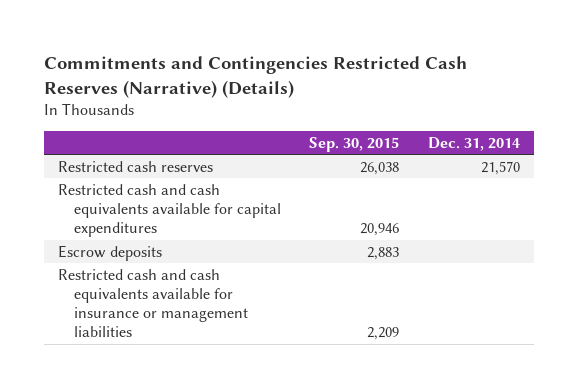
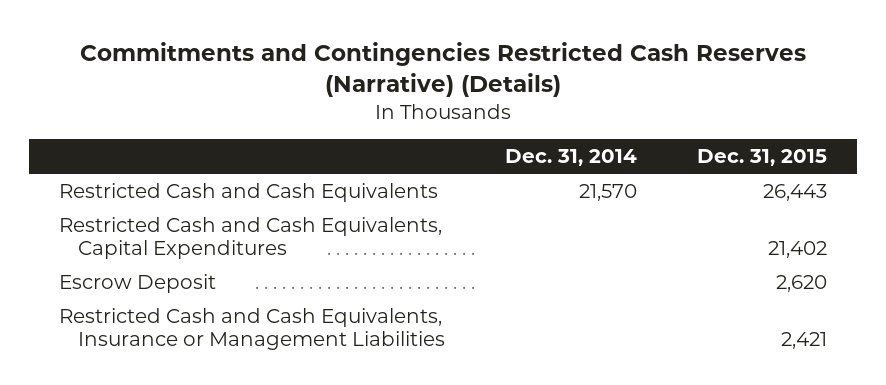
[309,137,400,153] Sep. 30, 2015 -> none
none -> [696,149,827,167] Dec. 31, 2015
[58,160,214,172] Restricted cash reserves -> [59,183,439,203] Restricted Cash and Cash Equivalents
[58,183,281,238] Restricted cash and cash equivalents available for capital expenditures -> [59,217,443,260] Restricted Cash and Cash Equivalents, Capital Expenditures
[58,244,163,261] Escrow deposits -> [59,274,217,294] Escrow Deposit
[58,268,248,338] Restricted cash and cash equivalents available for insurance or management liabilities -> [59,308,446,351] Restricted Cash and Cash Equivalents, Insurance or Management Liabilities

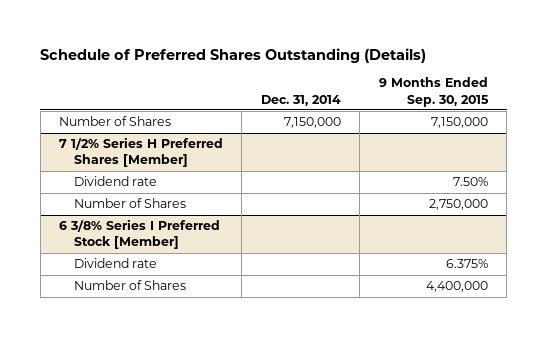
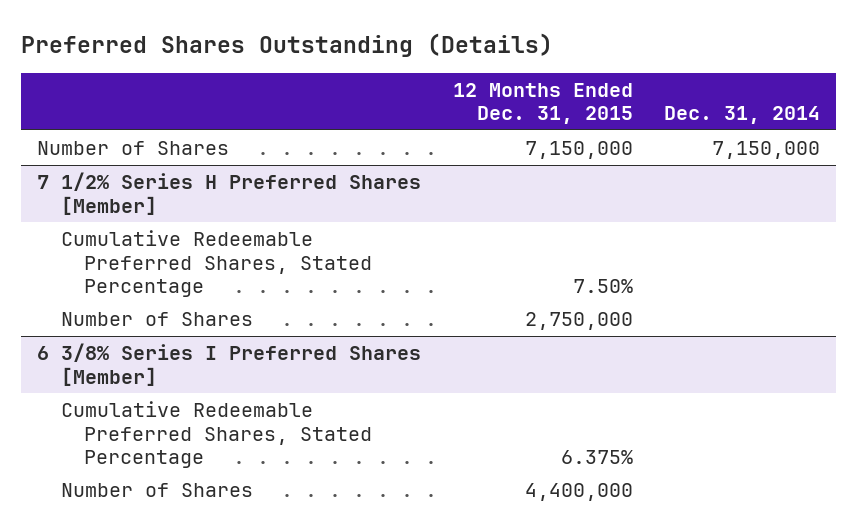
[40,47,427,63] Schedule of Preferred Shares Outstanding (Details) -> [21,32,554,57] Preferred Shares Outstanding (Details)
[378,77,489,107] 9 Months Ended Sep. 30, 2015 -> none
none -> [452,83,633,125] 12 Months Ended Dec. 31, 2015
[73,176,157,187] Dividend rate -> none
none -> [60,230,373,297] Cumulative Redeemable Preferred Shares, Stated Percentage
[73,258,157,269] Dividend rate -> none
[58,219,220,250] 6 3/8% Series I Preferred Stock [Member] -> [37,343,422,386] 6 3/8% Series I Preferred Shares [Member]
none -> [60,401,373,468] Cumulative Redeemable Preferred Shares, Stated Percentage

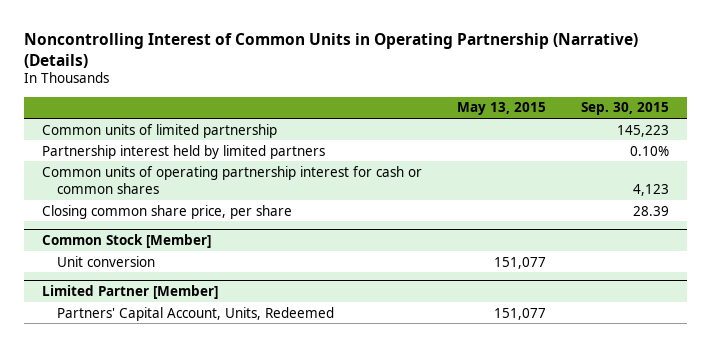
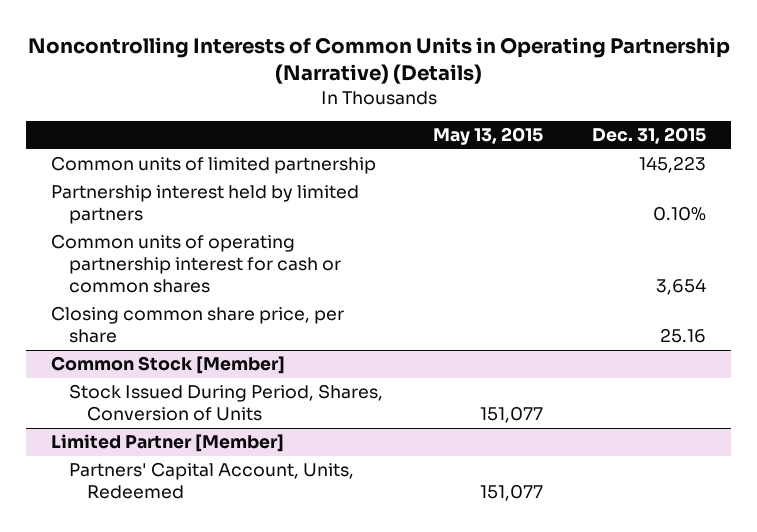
[24,32,639,68] Noncontrolling Interest of Common Units in Operating Partnership (Narrative) (Details) -> [27,37,730,85] Noncontrolling Interests of Common Units in Operating Partnership (Narrative) (Details)
[581,102,670,116] Sep. 30, 2015 -> none
none -> [592,127,707,145] Dec. 31, 2015
[56,255,155,267] Unit conversion -> [69,384,384,422] Stock Issued During Period, Shares, Conversion of Units

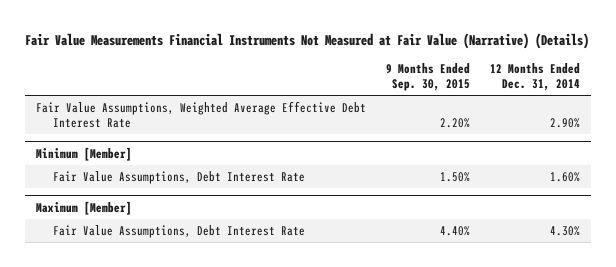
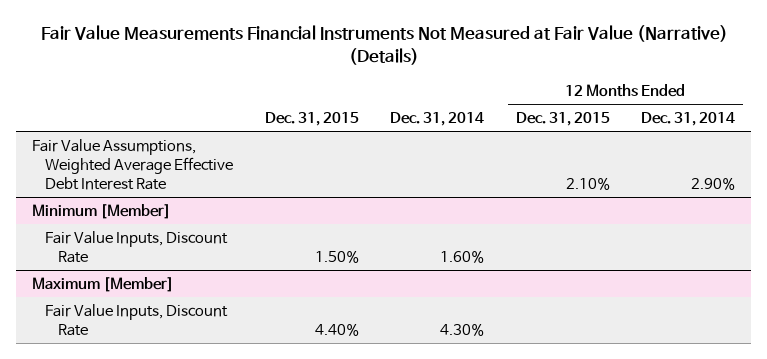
[386,62,471,92] 9 Months Ended Sep. 30, 2015 -> none
none -> [264,112,359,127] Dec. 31, 2015
none -> [390,112,485,127] Dec. 31, 2014
none -> [515,112,610,127] Dec. 31, 2015
[52,170,305,184] Fair Value Assumptions, Debt Interest Rate -> none
none -> [45,230,229,264] Fair Value Inputs, Discount Rate
[52,224,305,238] Fair Value Assumptions, Debt Interest Rate -> none
none -> [45,303,229,337] Fair Value Inputs, Discount Rate

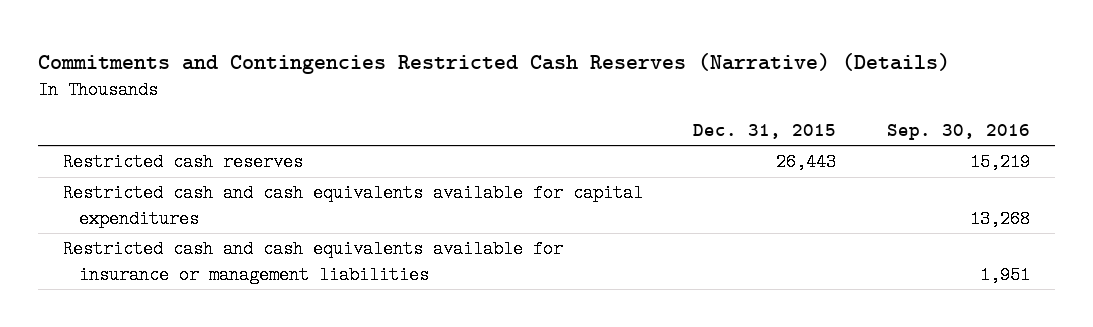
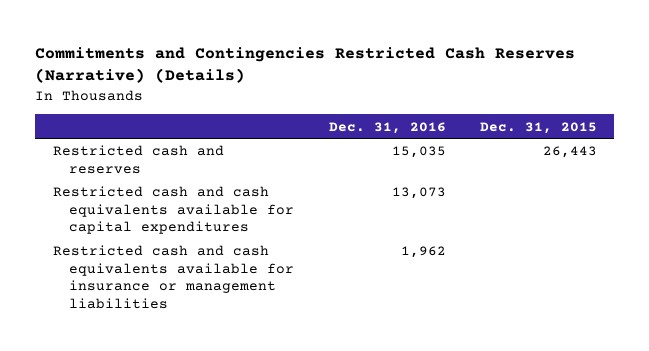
[886,123,1030,140] Sep. 30, 2016 -> none
none -> [328,121,446,134] Dec. 31, 2016
[63,153,304,172] Restricted cash reserves -> [52,145,224,174] Restricted cash and reserves

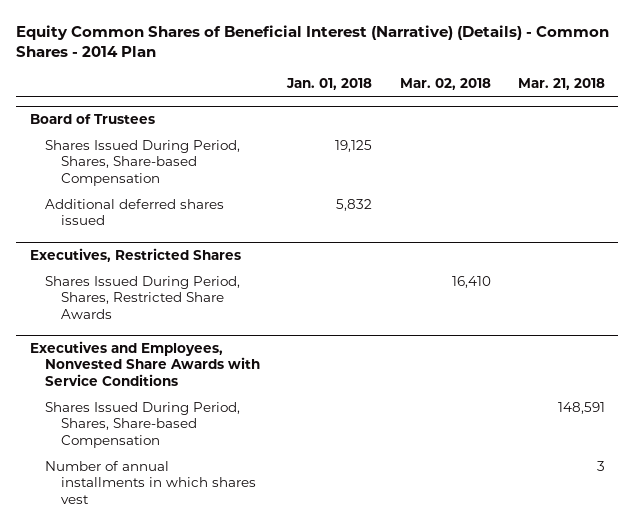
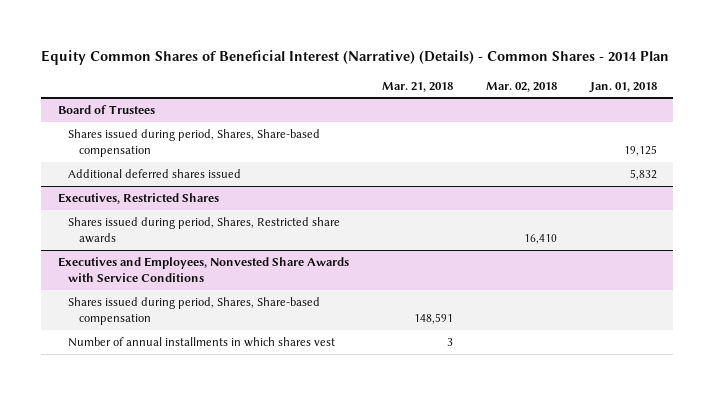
[45,139,241,186] Shares Issued During Period, Shares, Share-based Compensation -> [68,128,321,157] Shares issued during period, Shares, Share-based compensation
[45,275,241,319] Shares Issued During Period, Shares, Restricted Share Awards -> [68,216,341,243] Shares issued during period, Shares, Restricted share awards
[45,401,241,448] Shares Issued During Period, Shares, Share-based Compensation -> [68,296,321,325] Shares issued during period, Shares, Share-based compensation

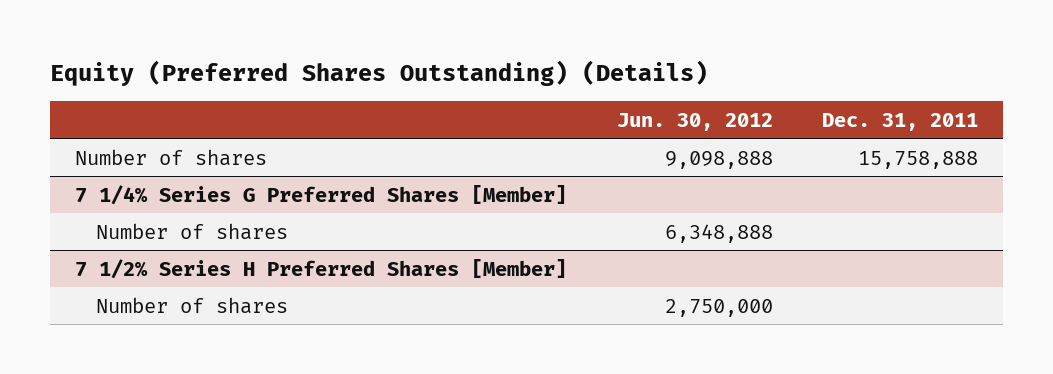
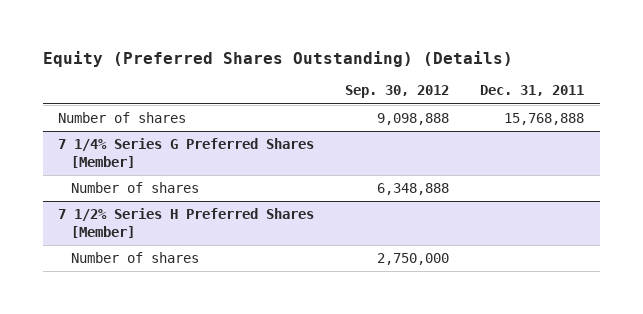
[616,112,773,131] Jun. 30, 2012 -> none
none -> [345,85,450,99] Sep. 30, 2012
[858,150,979,169] 15,758,888 -> [504,113,585,126] 15,768,888

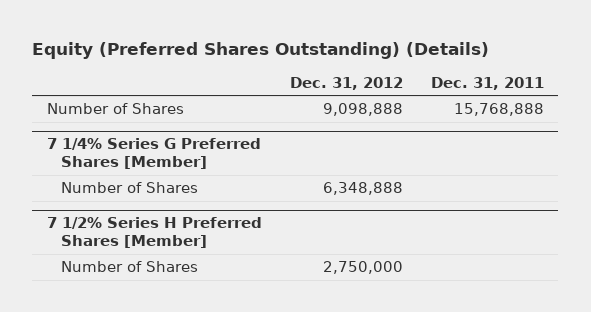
[345,85,450,99] Sep. 30, 2012 -> none
none -> [289,76,403,90] Dec. 31, 2012
[58,112,187,124] Number of shares -> [46,103,184,115] Number of Shares
[70,182,199,194] Number of shares -> [60,182,198,194] Number of Shares
[70,252,199,264] Number of shares -> [60,261,198,273] Number of Shares

